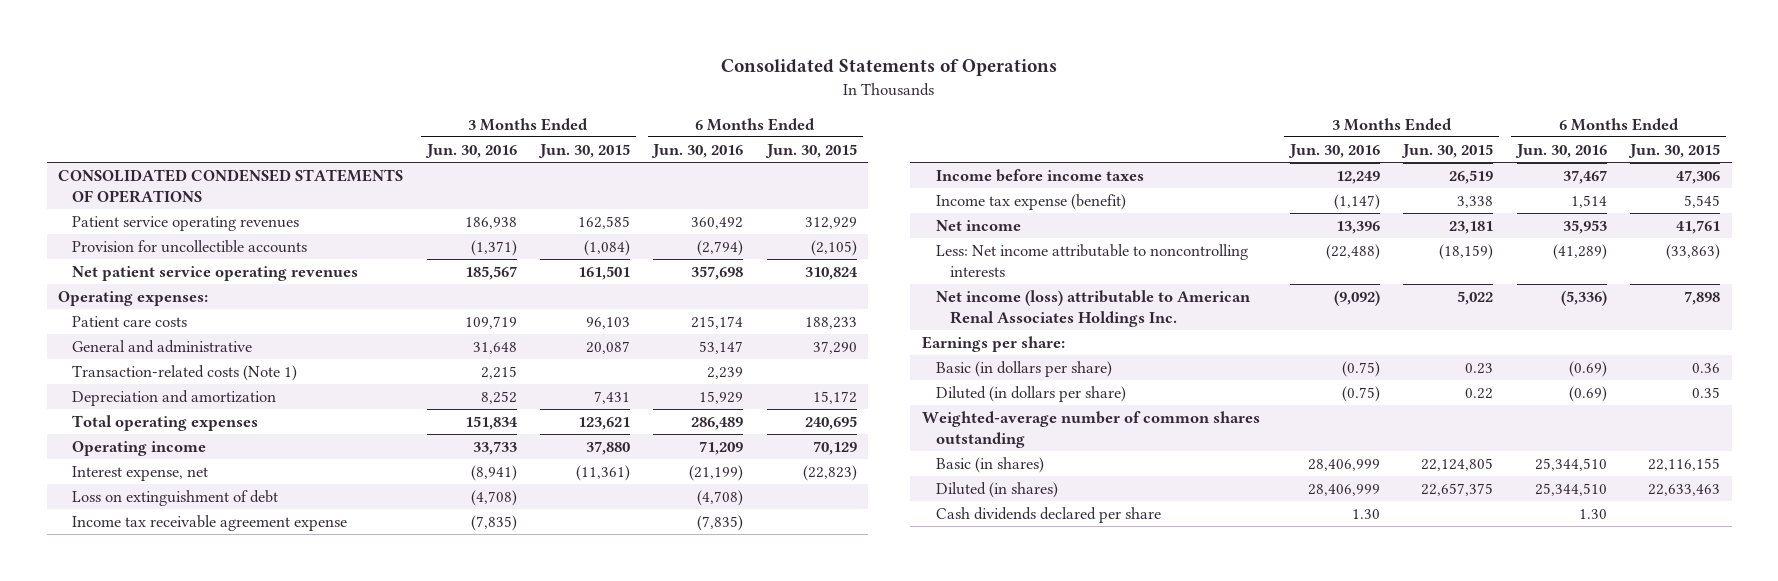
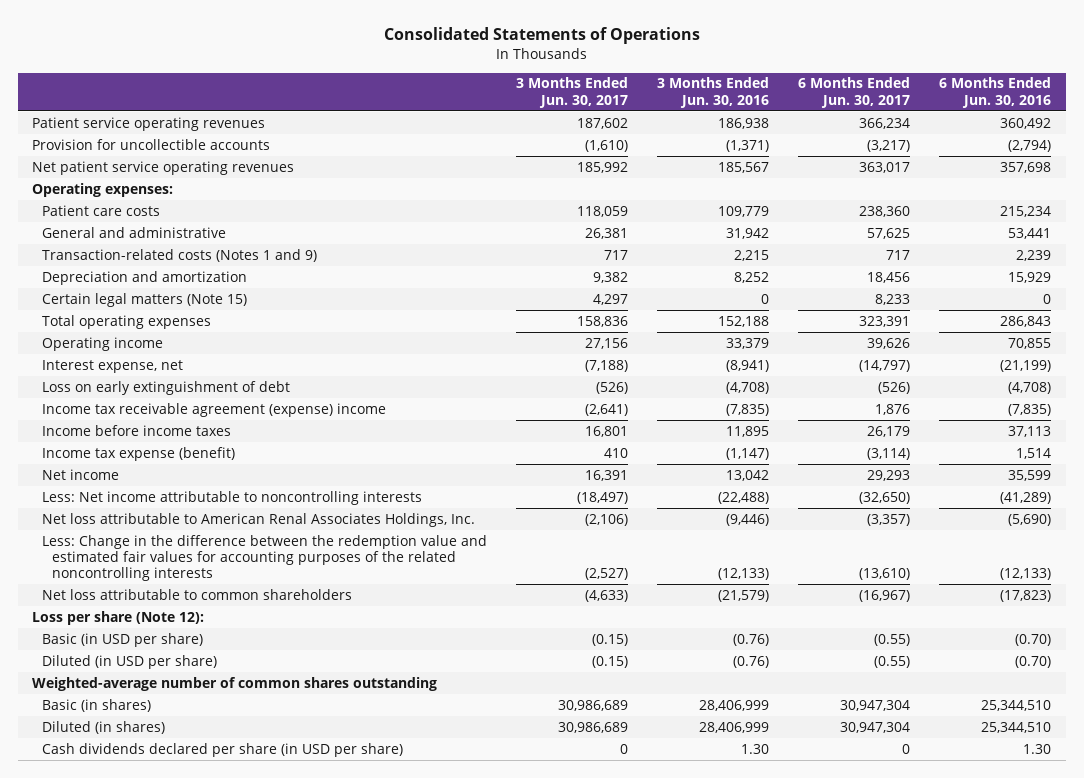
[537,143,630,158] Jun. 30, 2015 -> none
[764,143,857,158] Jun. 30, 2015 -> none
none -> [516,77,629,108] 3 Months Ended Jun. 30, 2017
none -> [798,77,911,108] 6 Months Ended Jun. 30, 2017
[58,169,404,204] CONSOLIDATED CONDENSED STATEMENTS OF OPERATIONS -> none
[464,316,517,330] 109,719 -> [718,205,770,217] 109,779
[691,316,744,330] 215,174 -> [1000,205,1052,217] 215,234
[472,342,517,355] 31,648 -> [726,227,770,239] 31,942
[699,341,744,355] 53,147 -> [1008,227,1052,239] 53,441
[72,365,298,382] Transaction-related costs (Note 1) -> [42,248,318,262] Transaction-related costs (Notes 1 and 9)
none -> [42,292,248,307] Certain legal matters (Note 15)
[464,416,518,431] 151,834 -> [718,315,770,327] 152,188
[691,417,744,431] 286,489 -> [1000,315,1052,327] 286,843
[472,441,517,456] 33,733 -> [726,337,770,349] 33,379
[699,441,744,456] 71,209 -> [1008,337,1052,349] 70,855
[72,490,279,507] Loss on extinguishment of debt -> [42,380,291,395] Loss on early extinguishment of debt
[72,515,348,532] Income tax receivable agreement expense -> [42,402,387,417] Income tax receivable agreement (expense) income
[1336,171,1381,185] 12,249 -> [726,425,770,437] 11,895
[1562,170,1607,185] 37,467 -> [1008,425,1052,437] 37,113
[1336,221,1381,235] 13,396 -> [726,469,770,481] 13,042
[1562,220,1607,235] 35,953 -> [1008,469,1052,481] 35,599
[935,290,1251,328] Net income (loss) attributable to American Renal Associates Holdings Inc. -> [42,512,476,527] Net loss attributable to American Renal Associates Holdings, Inc.
[1334,290,1381,307] (9,092) -> [726,513,770,526] (9,446)
[1560,290,1607,307] (5,336) -> [1008,513,1052,526] (5,690)
none -> [42,534,488,582] Less: Change in the difference between the redemption value and estimated fair values for accounting purposes of the related noncontrolling interests
none -> [42,588,353,600] Net loss attributable to common shareholders
[921,336,1065,353] Earnings per share: -> [32,610,205,625] Loss per share (Note 12):
[935,361,1112,378] Basic (in dollars per share) -> [42,632,204,647] Basic (in USD per share)
[1342,361,1381,378] (0.75) -> [733,633,770,646] (0.76)
[1568,361,1607,378] (0.69) -> [1015,633,1052,646] (0.70)
[935,386,1126,403] Diluted (in dollars per share) -> [42,654,218,669] Diluted (in USD per share)
[1342,386,1381,403] (0.75) -> [733,655,770,668] (0.76)
[1568,386,1607,403] (0.69) -> [1015,655,1052,668] (0.70)
[935,507,1161,524] Cash dividends declared per share -> [42,742,404,757] Cash dividends declared per share (in USD per share)

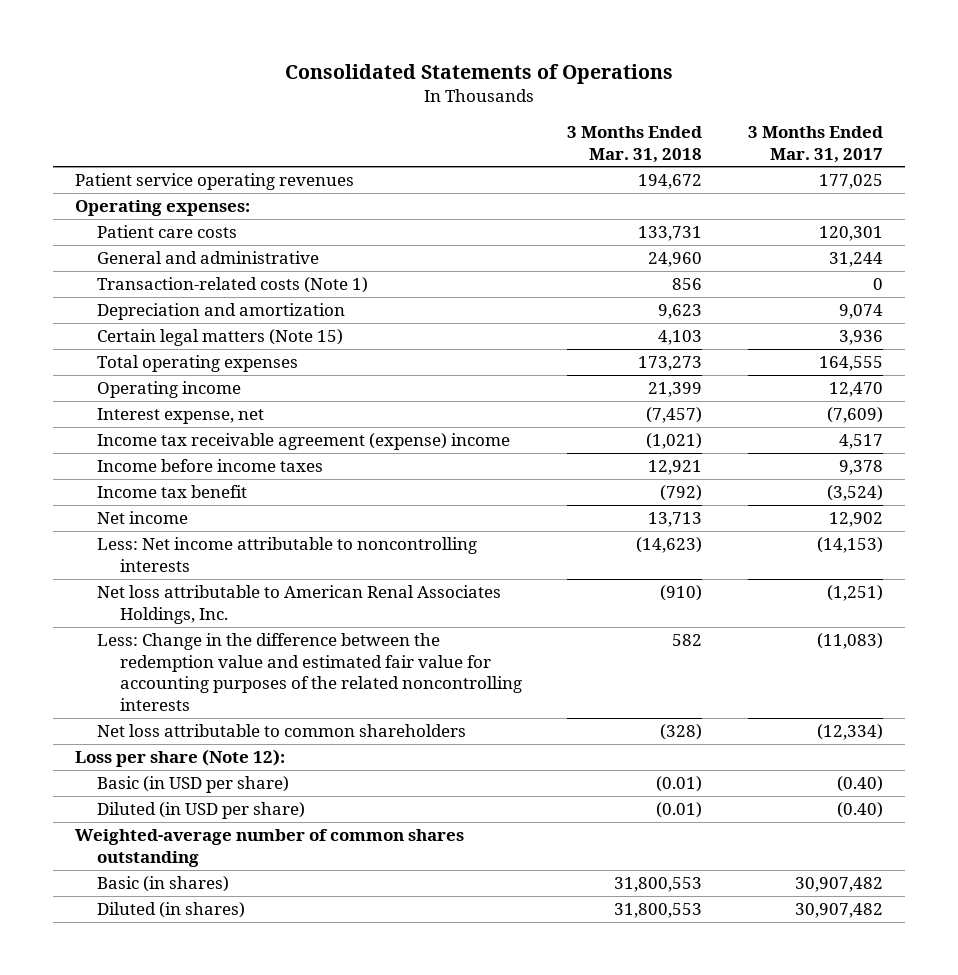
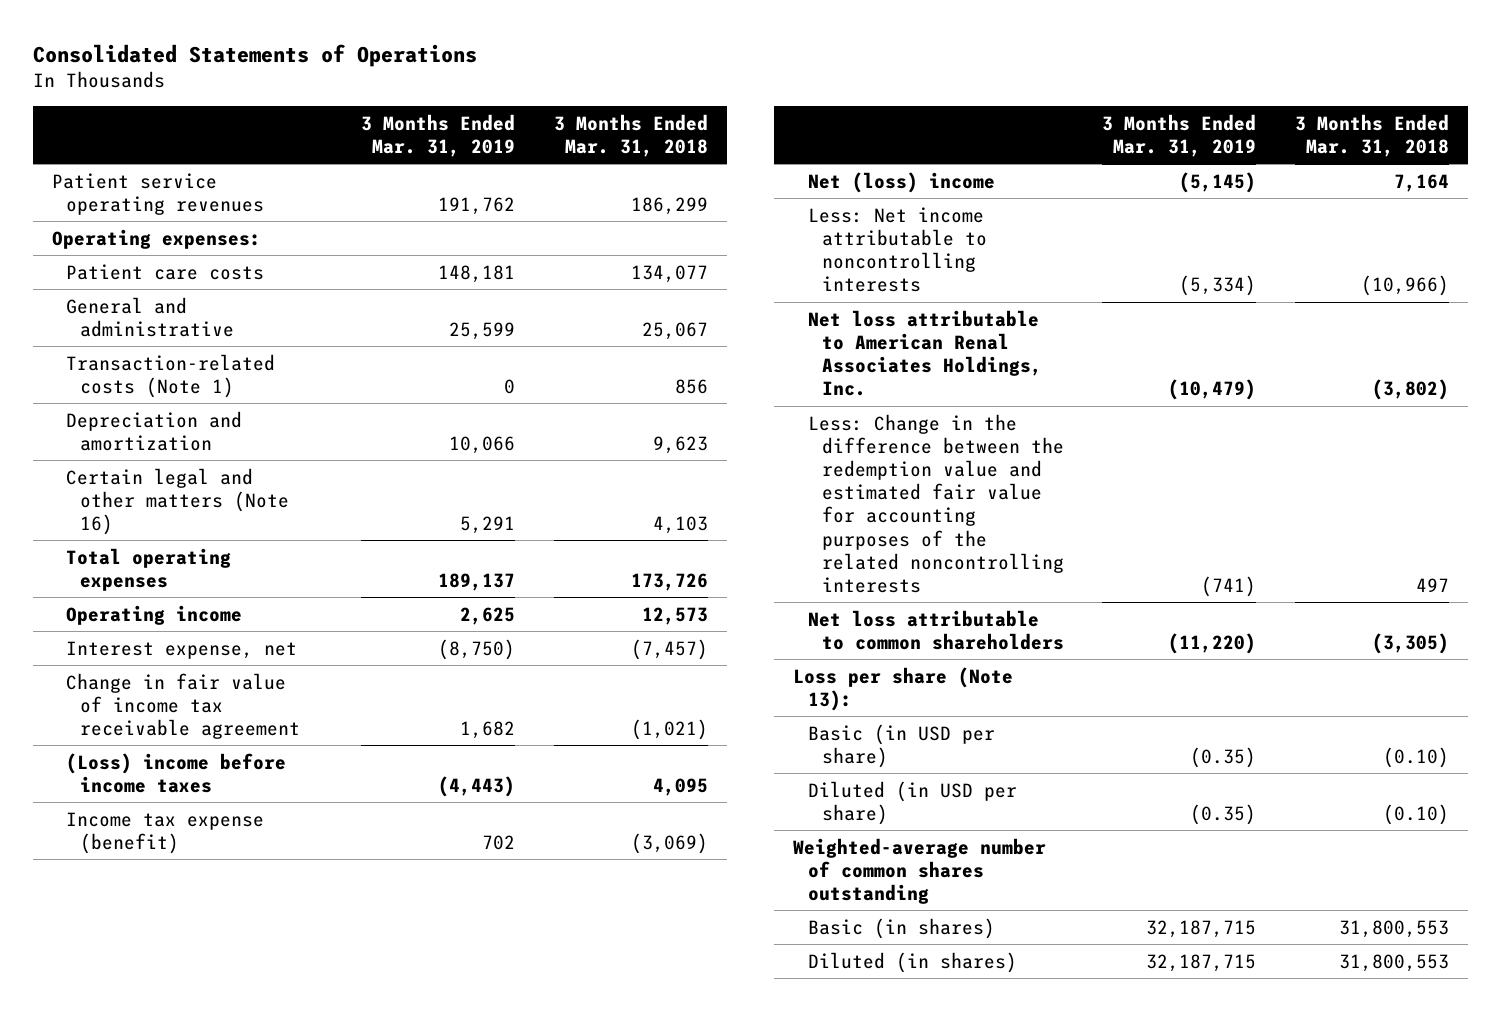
[747,125,883,163] 3 Months Ended Mar. 31, 2017 -> none
none -> [361,113,516,157] 3 Months Ended Mar. 31, 2019
[638,174,703,190] 194,672 -> [630,196,708,215] 186,299
[638,226,703,242] 133,731 -> [630,264,708,283] 134,077
[648,252,703,268] 24,960 -> [641,321,708,340] 25,067
[97,329,344,347] Certain legal matters (Note 15) -> [66,467,290,535] Certain legal and other matters (Note 16)
[638,356,703,372] 173,273 -> [630,572,708,591] 173,726
[648,382,703,398] 21,399 -> [641,606,708,625] 12,573
[97,433,511,451] Income tax receivable agreement (expense) income -> [66,672,301,739] Change in fair value of income tax receivable agreement
[97,459,324,473] Income before income taxes -> [66,752,287,793] (Loss) income before income taxes
[648,460,703,476] 12,921 -> [652,777,708,796] 4,095
[97,485,248,499] Income tax benefit -> [66,811,265,854] Income tax expense (benefit)
[660,485,703,502] (792) -> [630,832,708,854] (3,069)
[97,511,189,525] Net income -> [807,171,995,193] Net (loss) income
[648,512,703,528] 13,713 -> [1394,173,1450,192] 7,164
[636,537,703,554] (14,623) -> [1361,275,1450,297] (10,966)
[660,585,703,602] (910) -> [1372,379,1450,401] (3,802)
[672,634,703,647] 582 -> [1416,577,1450,592] 497
[660,724,703,741] (328) -> [1372,632,1450,654] (3,305)
[75,749,286,768] Loss per share (Note 12): -> [793,666,1014,711] Loss per share (Note 13):
[656,776,703,793] (0.01) -> [1383,746,1450,768] (0.10)
[656,802,703,819] (0.01) -> [1383,803,1450,825] (0.10)

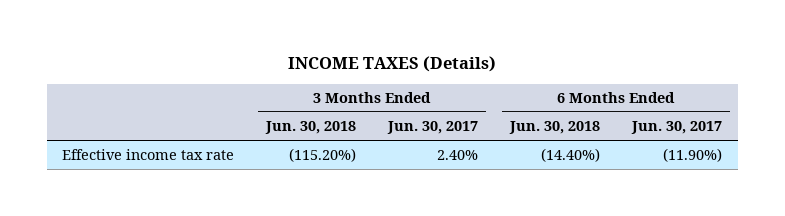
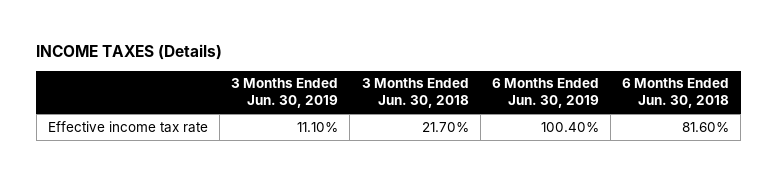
[387,121,479,135] Jun. 30, 2017 -> none
[631,121,723,135] Jun. 30, 2017 -> none
none -> [231,78,339,109] 3 Months Ended Jun. 30, 2019
none -> [491,78,599,109] 6 Months Ended Jun. 30, 2019
[289,148,357,163] (115.20%) -> [421,121,469,132] 21.70%
[541,148,601,163] (14.40%) -> [682,121,730,132] 81.60%

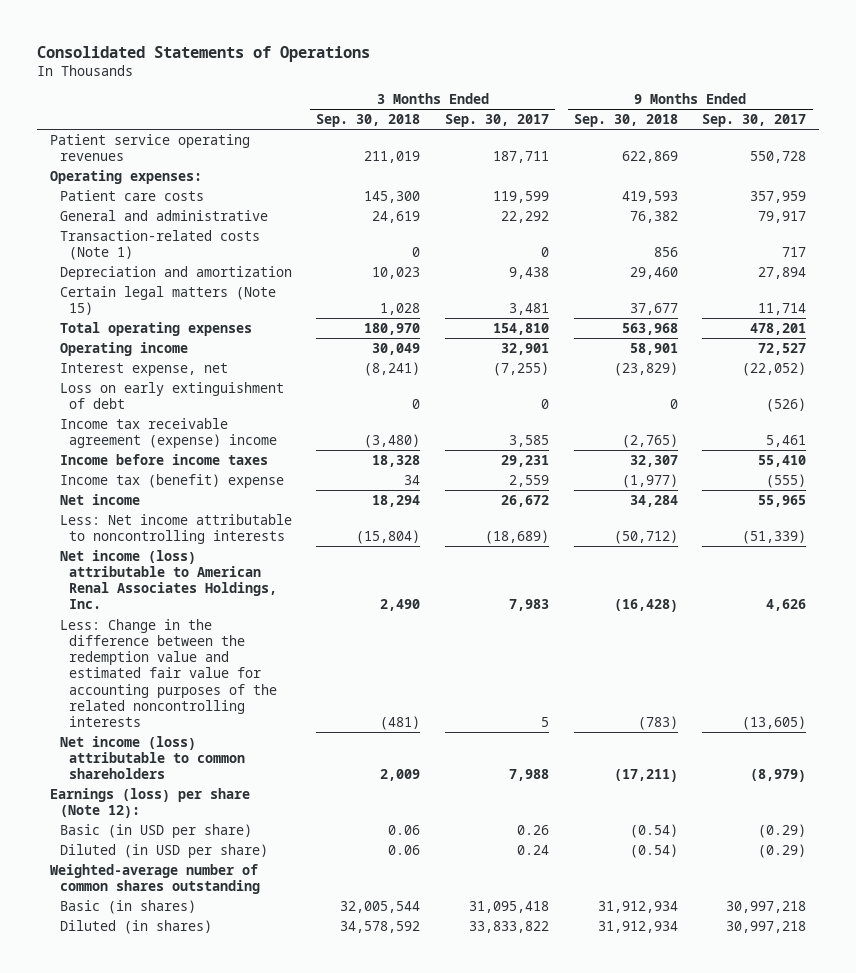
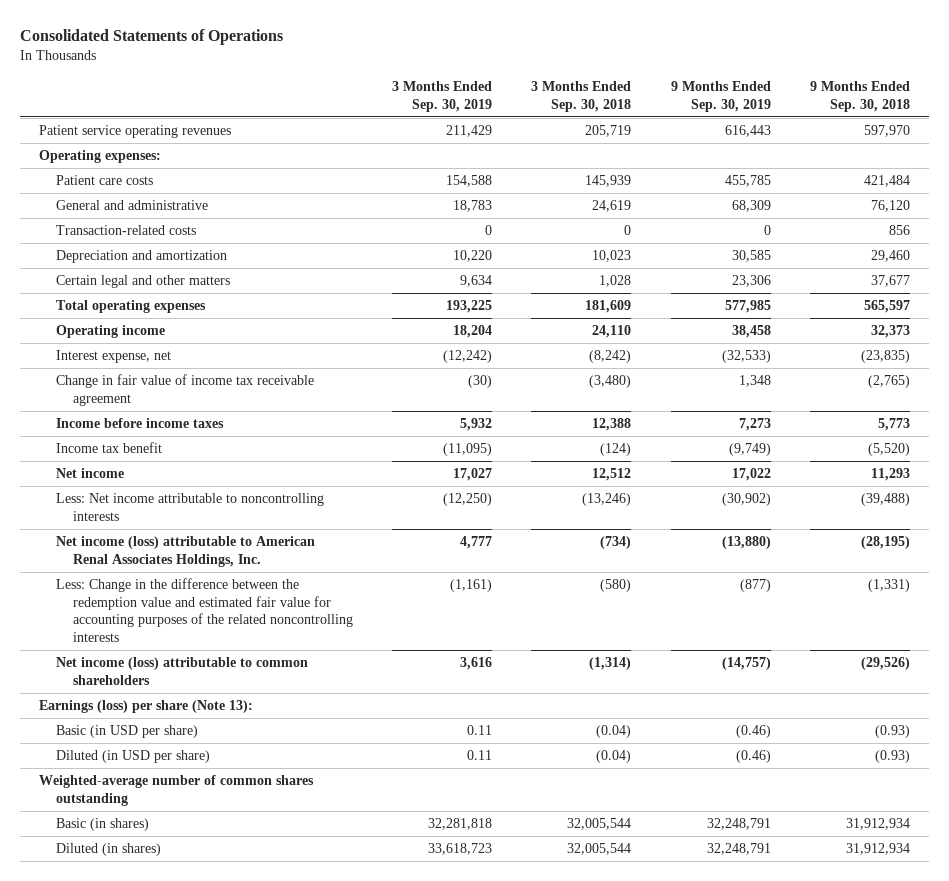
[445,114,550,128] Sep. 30, 2017 -> none
[702,114,807,128] Sep. 30, 2017 -> none
none -> [392,81,493,112] 3 Months Ended Sep. 30, 2019
none -> [670,81,771,112] 9 Months Ended Sep. 30, 2019
[364,150,421,163] 211,019 -> [585,125,632,138] 205,719
[621,150,678,163] 622,869 -> [863,125,910,138] 597,970
[364,190,421,203] 145,300 -> [585,175,632,188] 145,939
[621,190,678,203] 419,593 -> [863,175,910,188] 421,484
[629,210,678,223] 76,382 -> [870,200,910,213] 76,120
[59,229,260,260] Transaction-related costs (Note 1) -> [56,225,197,236] Transaction-related costs
[59,381,284,409] Loss on early extinguishment of debt -> none
[59,285,276,315] Certain legal matters (Note 15) -> [56,275,231,289] Certain legal and other matters
[364,322,421,335] 180,970 -> [585,300,632,314] 181,609
[621,322,678,335] 563,968 -> [863,300,910,314] 565,597
[372,342,421,355] 30,049 -> [592,325,632,339] 24,110
[629,342,678,355] 58,901 -> [870,325,910,339] 32,373
[364,361,421,376] (8,241) -> [589,350,632,364] (8,242)
[613,361,678,376] (23,829) -> [860,350,910,364] (23,835)
[59,417,278,448] Income tax receivable agreement (expense) income -> [56,374,315,406] Change in fair value of income tax receivable agreement
[372,454,421,467] 18,328 -> [592,418,632,432] 12,388
[629,454,678,467] 32,307 -> [877,418,910,432] 5,773
[59,473,284,488] Income tax (benefit) expense -> [56,442,163,454] Income tax benefit
[404,474,421,485] 34 -> [600,443,632,457] (124)
[621,473,678,488] (1,977) -> [867,443,910,457] (5,520)
[372,494,421,507] 18,294 -> [592,468,632,482] 12,512
[629,494,678,507] 34,284 -> [870,468,910,482] 11,293
[356,529,421,544] (15,804) -> [582,493,632,507] (13,246)
[613,529,678,544] (50,712) -> [860,493,910,507] (39,488)
[380,599,421,612] 2,490 -> [600,536,632,550] (734)
[613,599,678,613] (16,428) -> [860,536,910,550] (28,195)
[380,715,421,730] (481) -> [600,579,632,593] (580)
[637,715,678,730] (783) -> [867,579,910,593] (1,331)
[380,769,421,782] 2,009 -> [589,657,632,671] (1,314)
[613,769,678,783] (17,211) -> [860,657,910,671] (29,526)
[49,787,250,818] Earnings (loss) per share (Note 12): -> [39,700,254,714] Earnings (loss) per share (Note 13):
[388,824,421,835] 0.06 -> [596,725,632,739] (0.04)
[629,823,678,838] (0.54) -> [874,725,910,739] (0.93)
[388,844,421,855] 0.06 -> [596,750,632,764] (0.04)
[629,843,678,858] (0.54) -> [874,750,910,764] (0.93)
[340,920,421,933] 34,578,592 -> [567,843,632,856] 32,005,544

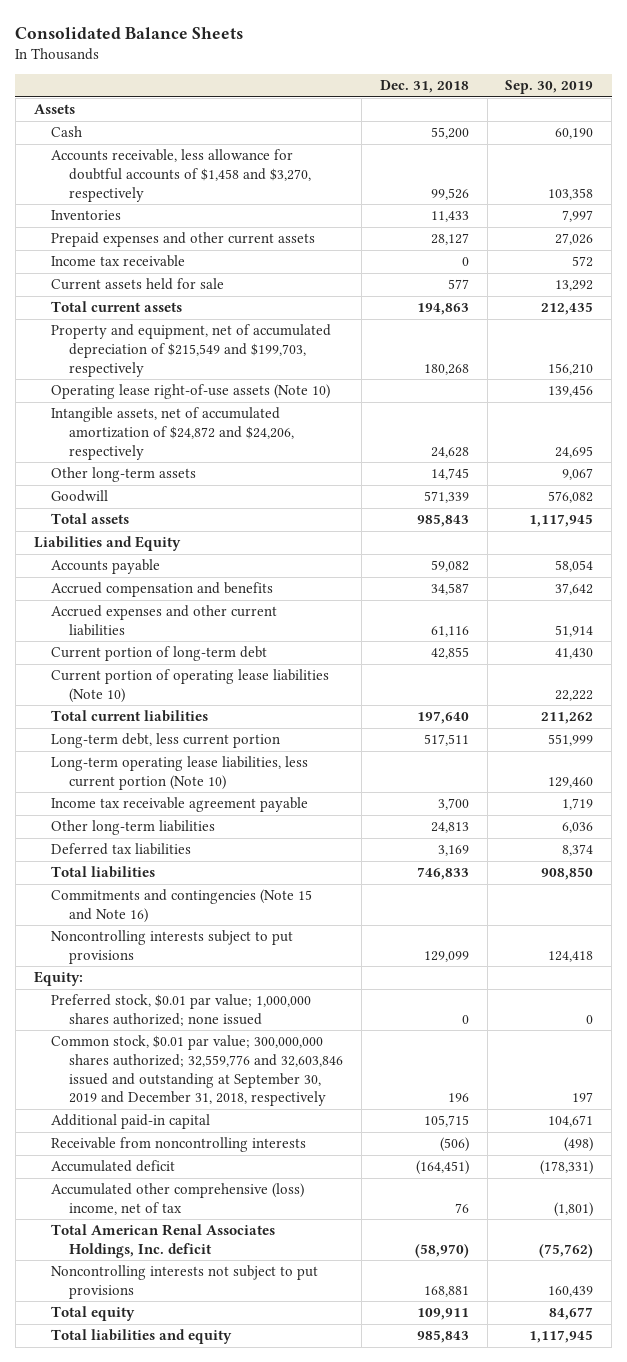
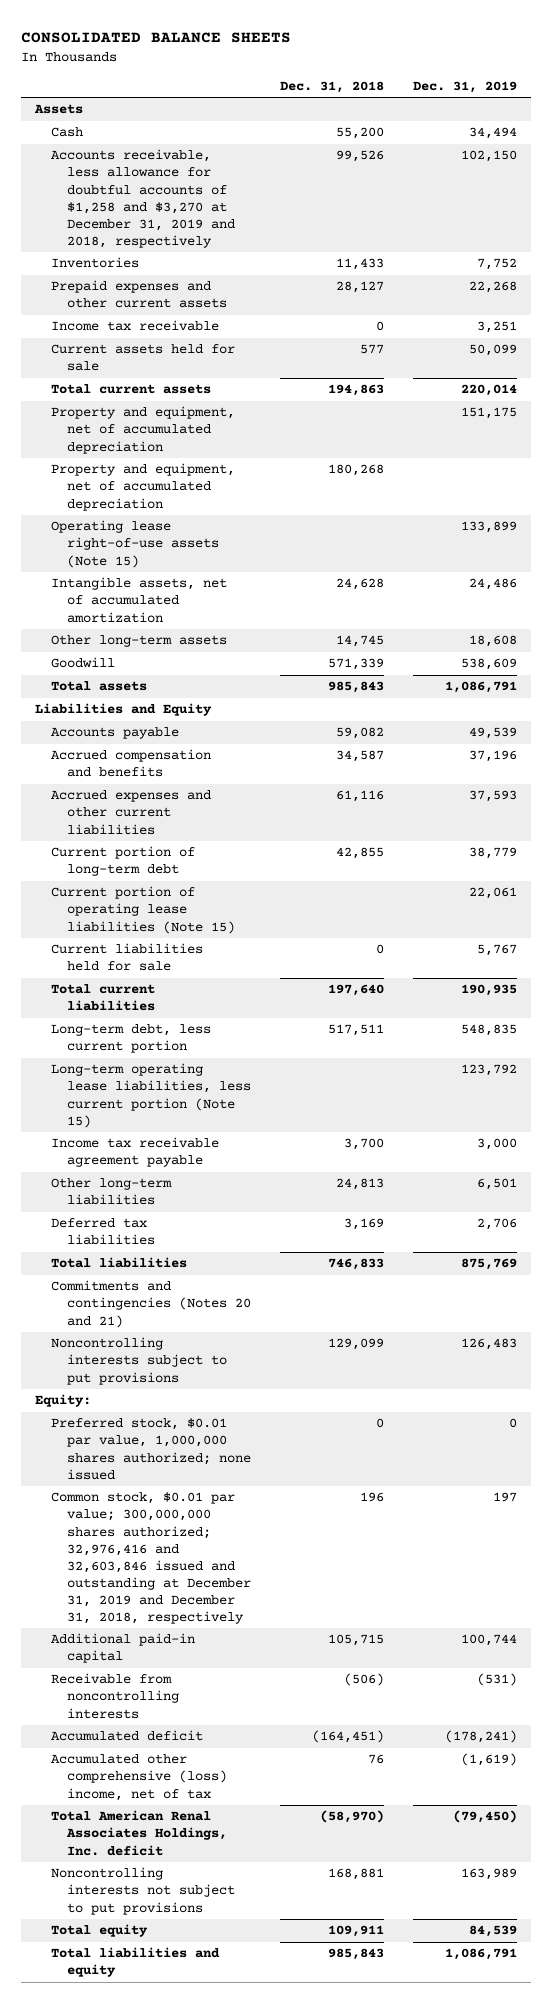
[15,26,244,39] Consolidated Balance Sheets -> [20,32,291,44] CONSOLIDATED BALANCE SHEETS
[505,80,594,95] Sep. 30, 2019 -> none
none -> [412,81,517,94] Dec. 31, 2019
[51,149,312,202] Accounts receivable, less allowance for doubtful accounts of $1,458 and $3,270, respectively -> [51,149,236,248] Accounts receivable, less allowance for doubtful accounts of $1,258 and $3,270 at December 31, 2019 and 2018, respectively
none -> [51,406,236,454] Property and equipment, net of accumulated depreciation
[51,324,332,377] Property and equipment, net of accumulated depreciation of $215,549 and $199,703, respectively -> [51,463,236,511] Property and equipment, net of accumulated depreciation
[51,384,331,400] Operating lease right-of-use assets (Note 10) -> [51,520,220,568] Operating lease right-of-use assets (Note 15)
[51,407,295,460] Intangible assets, net of accumulated amortization of $24,872 and $24,206, respectively -> [51,577,228,623] Intangible assets, net of accumulated amortization
[51,669,330,703] Current portion of operating lease liabilities (Note 10) -> [51,886,236,934] Current portion of operating lease liabilities (Note 15)
none -> [51,943,204,972] Current liabilities held for sale
[51,756,309,790] Long-term operating lease liabilities, less current portion (Note 10) -> [51,1063,252,1128] Long-term operating lease liabilities, less current portion (Note 15)
[51,889,313,923] Commitments and contingencies (Note 15 and Note 16) -> [51,1280,252,1328] Commitments and contingencies (Notes 20 and 21)
[51,994,312,1026] Preferred stock, $0.01 par value; 1,000,000 shares authorized; none issued -> [51,1418,252,1480] Preferred stock, $0.01 par value, 1,000,000 shares authorized; none issued
[51,1035,344,1107] Common stock, $0.01 par value; 300,000,000 shares authorized; 32,559,776 and 32,603,846 issued and outstanding at September 30, 2019 and December 31, 2018, respectively -> [51,1492,252,1624] Common stock, $0.01 par value; 300,000,000 shares authorized; 32,976,416 and 32,603,846 issued and outstanding at December 31, 2019 and December 31, 2018, respectively

